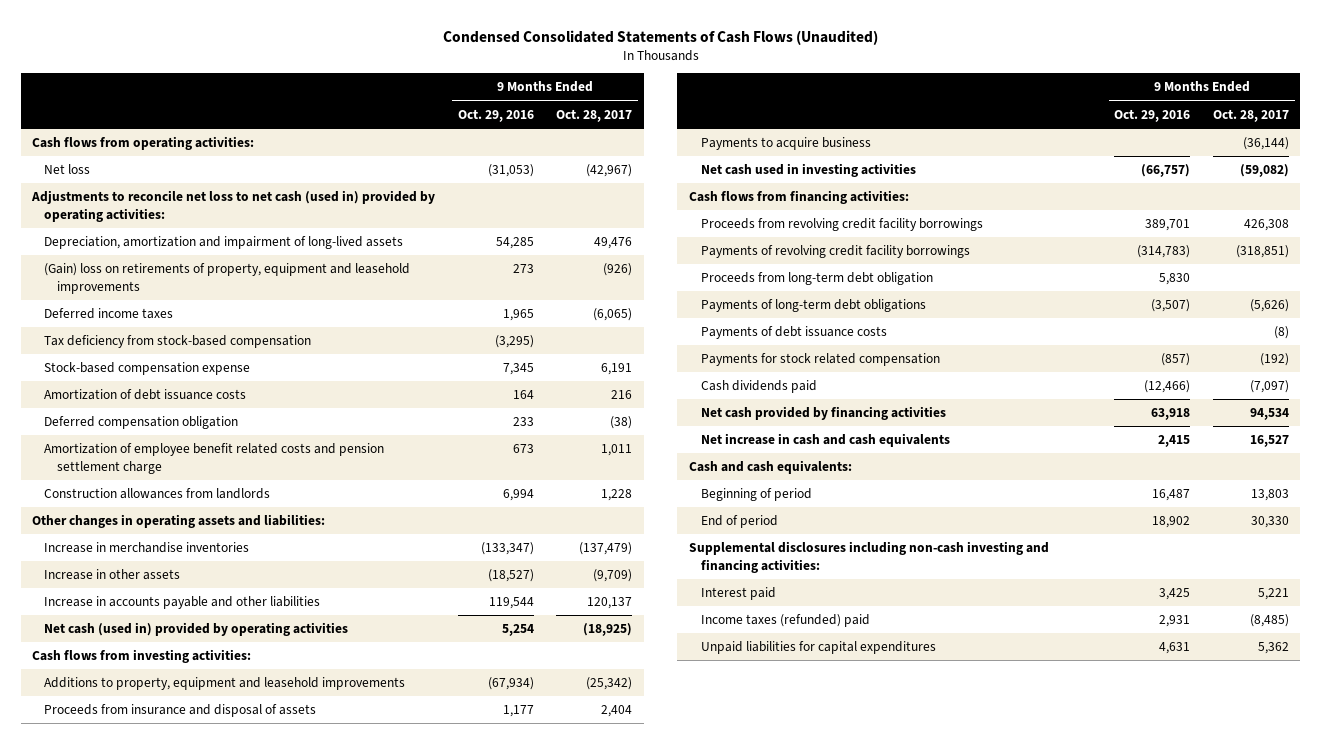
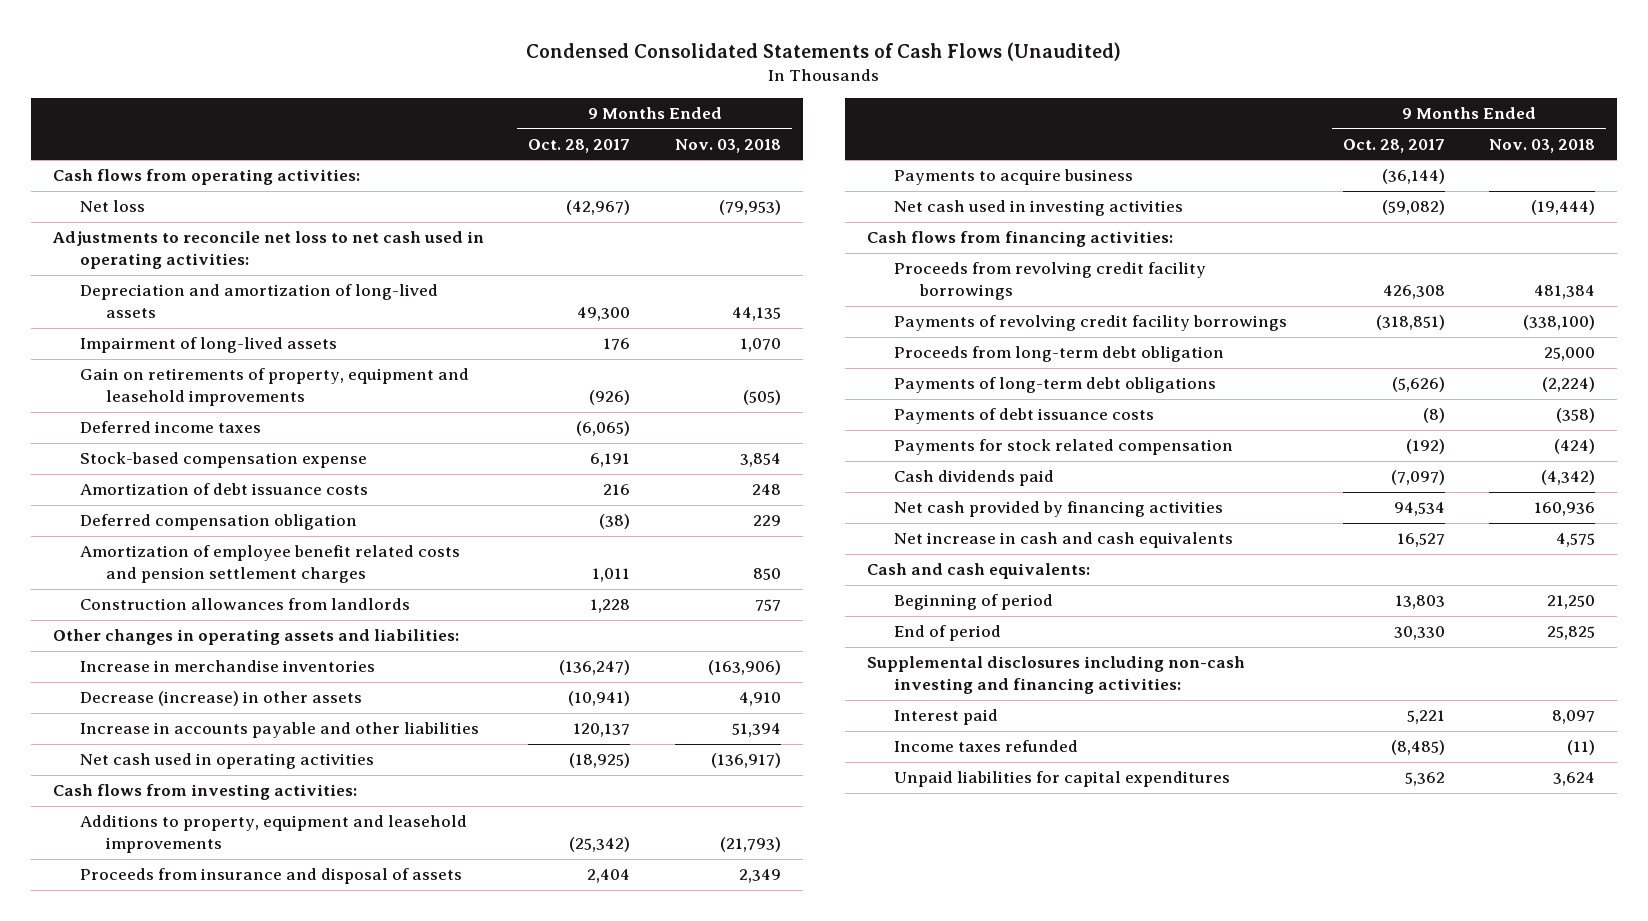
[457,108,534,122] Oct. 29, 2016 -> none
none -> [674,138,781,153] Nov. 03, 2018
[31,190,436,222] Adjustments to reconcile net loss to net cash (used in) provided by operating activities: -> [52,231,485,270] Adjustments to reconcile net loss to net cash used in operating activities:
[44,236,404,250] Depreciation, amortization and impairment of long-lived assets -> [79,284,438,319] Depreciation and amortization of long-lived assets
[594,237,633,250] 49,476 -> [577,307,631,322] 49,300
none -> [79,337,337,354] Impairment of long-lived assets
[44,263,411,294] (Gain) loss on retirements of property, equipment and leasehold improvements -> [79,368,469,407] Gain on retirements of property, equipment and leasehold improvements
[44,335,312,349] Tax deficiency from stock-based compensation -> none
[44,443,385,474] Amortization of employee benefit related costs and pension settlement charge -> [79,545,460,584] Amortization of employee benefit related costs and pension settlement charges
[579,542,633,556] (137,479) -> [559,660,631,676] (136,247)
[44,569,181,581] Increase in other assets -> [79,691,362,707] Decrease (increase) in other assets
[593,569,633,583] (9,709) -> [568,691,631,707] (10,941)
[44,622,349,637] Net cash (used in) provided by operating activities -> [79,753,374,770] Net cash used in operating activities
[701,614,871,628] Income taxes (refunded) paid -> [893,740,1078,753] Income taxes refunded

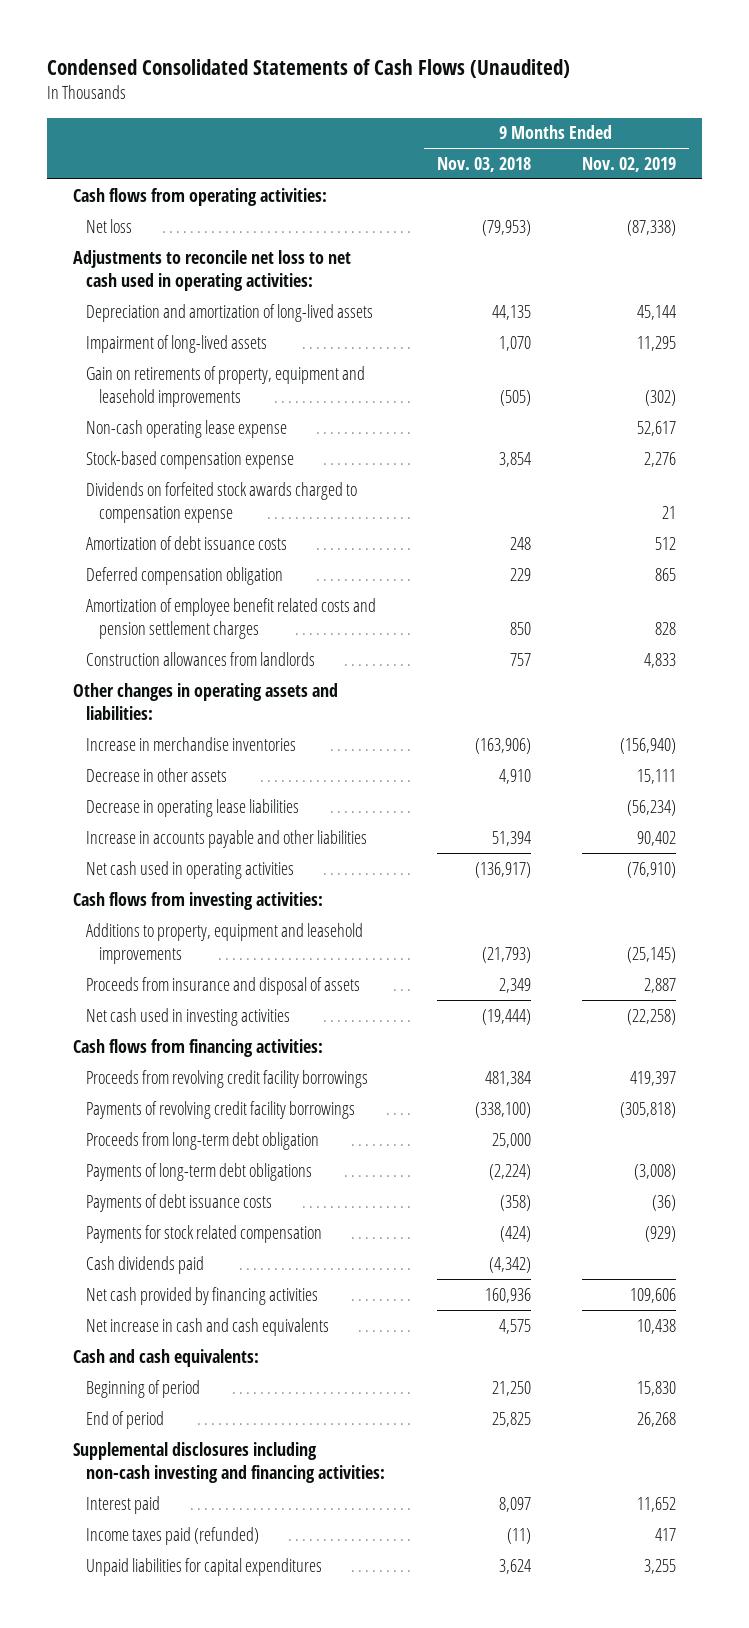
[528,138,631,153] Oct. 28, 2017 -> none
none -> [582,157,677,173] Nov. 02, 2019
[79,421,261,434] Deferred income taxes -> none
none -> [85,419,287,438] Non-cash operating lease expense
none -> [85,481,357,524] Dividends on forfeited stock awards charged to compensation expense
[79,691,362,707] Decrease (increase) in other assets -> [85,767,227,782] Decrease in other assets
none -> [85,798,299,817] Decrease in operating lease liabilities
[893,169,1133,186] Payments to acquire business -> none
[893,740,1078,753] Income taxes refunded -> [85,1526,259,1545] Income taxes paid (refunded)

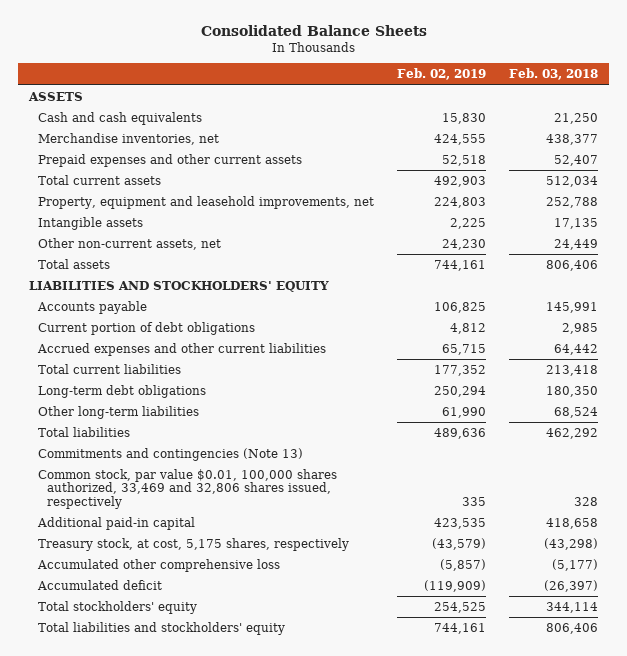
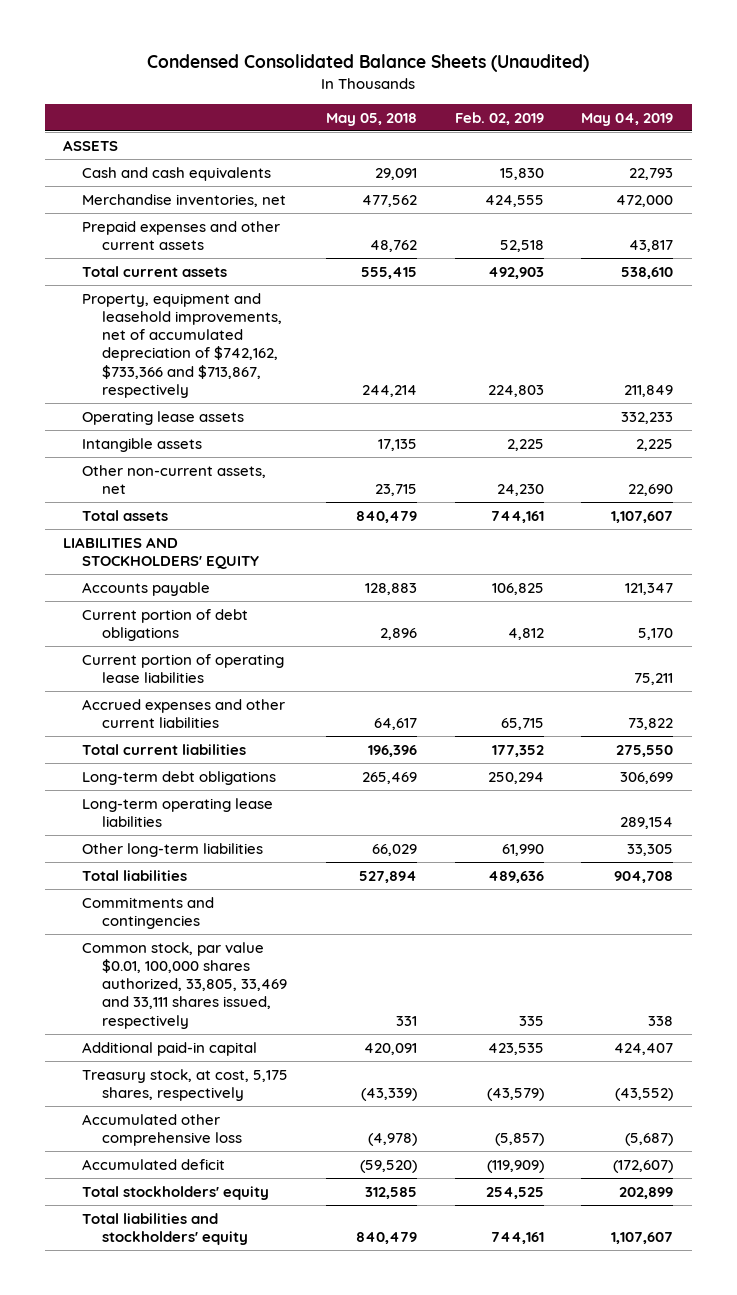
[200,25,427,37] Consolidated Balance Sheets -> [147,54,590,73] Condensed Consolidated Balance Sheets (Unaudited)
[508,68,598,81] Feb. 03, 2018 -> none
none -> [326,112,418,126] May 05, 2018
none -> [581,112,674,126] May 04, 2019
[38,195,375,209] Property, equipment and leasehold improvements, net -> [82,292,282,398] Property, equipment and leasehold improvements, net of accumulated depreciation of $742,162, $733,366 and $713,867, respectively
none -> [82,410,245,425] Operating lease assets
none -> [82,653,285,684] Current portion of operating lease liabilities
none -> [82,797,274,828] Long-term operating lease liabilities
[38,447,304,461] Commitments and contingencies (Note 13) -> [82,896,215,930] Commitments and contingencies
[38,468,338,509] Common stock, par value $0.01, 100,000 shares authorized, 33,469 and 32,806 shares issued, respectively -> [82,941,287,1029] Common stock, par value $0.01, 100,000 shares authorized, 33,805, 33,469 and 33,111 shares issued, respectively

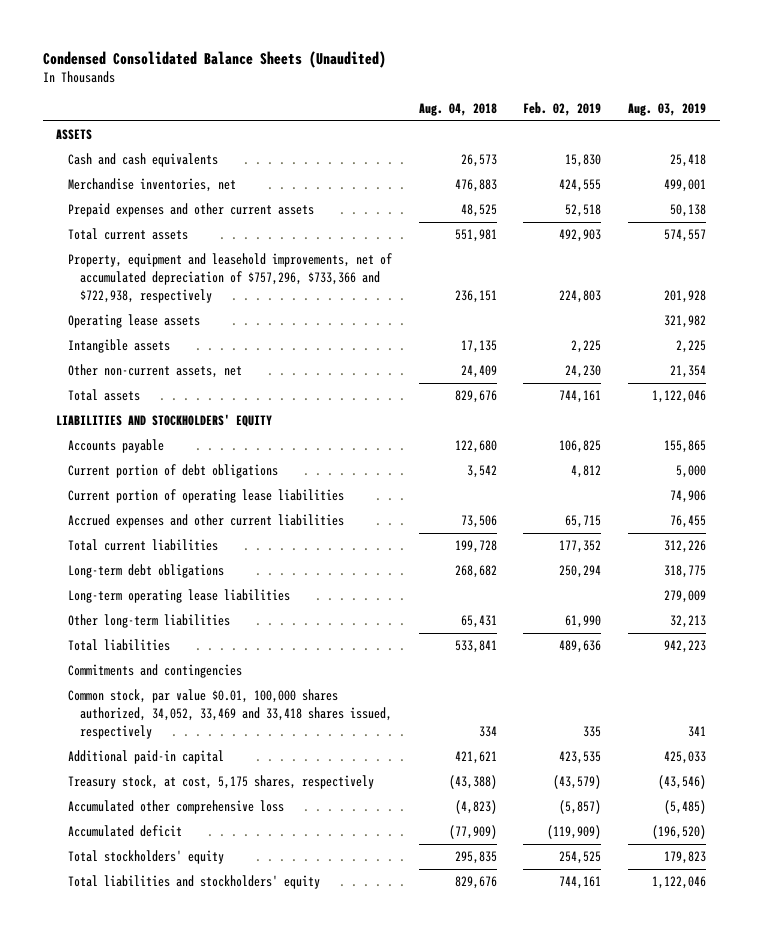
[326,112,418,126] May 05, 2018 -> none
[581,112,674,126] May 04, 2019 -> none
none -> [418,102,497,116] Aug. 04, 2018
none -> [628,102,707,116] Aug. 03, 2019
[82,292,282,398] Property, equipment and leasehold improvements, net of accumulated depreciation of $742,162, $733,366 and $713,867, respectively -> [67,253,392,303] Property, equipment and leasehold improvements, net of accumulated depreciation of $757,296, $733,366 and $722,938, respectively
[82,941,287,1029] Common stock, par value $0.01, 100,000 shares authorized, 33,805, 33,469 and 33,111 shares issued, respectively -> [67,689,392,739] Common stock, par value $0.01, 100,000 shares authorized, 34,052, 33,469 and 33,418 shares issued, respectively

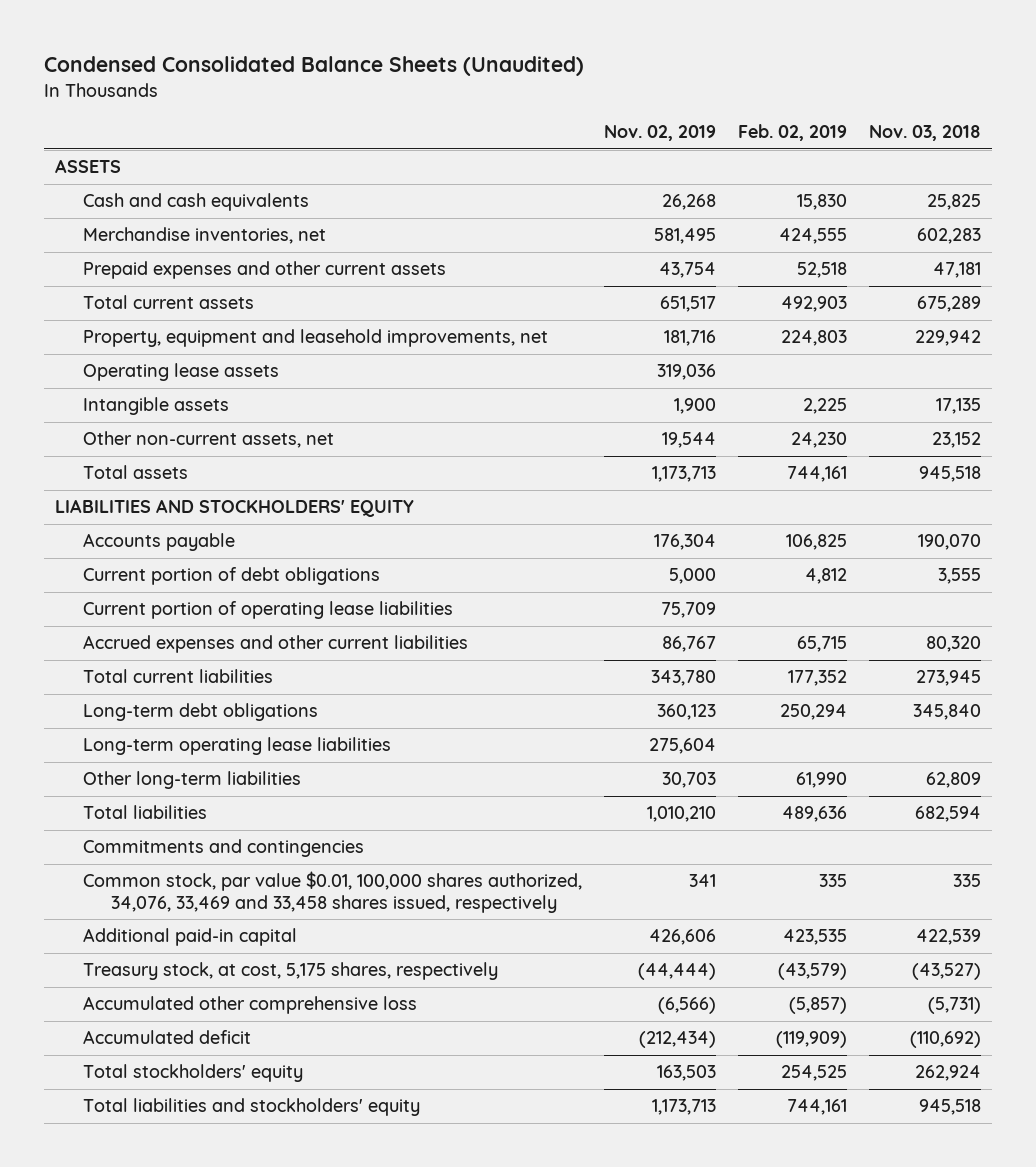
[418,102,497,116] Aug. 04, 2018 -> none
[628,102,707,116] Aug. 03, 2019 -> none
none -> [604,125,717,142] Nov. 02, 2019
none -> [868,125,981,142] Nov. 03, 2018
[67,253,392,303] Property, equipment and leasehold improvements, net of accumulated depreciation of $757,296, $733,366 and $722,938, respectively -> [83,329,549,348] Property, equipment and leasehold improvements, net
[67,689,392,739] Common stock, par value $0.01, 100,000 shares authorized, 34,052, 33,469 and 33,418 shares issued, respectively -> [83,871,583,913] Common stock, par value $0.01, 100,000 shares authorized, 34,076, 33,469 and 33,458 shares issued, respectively

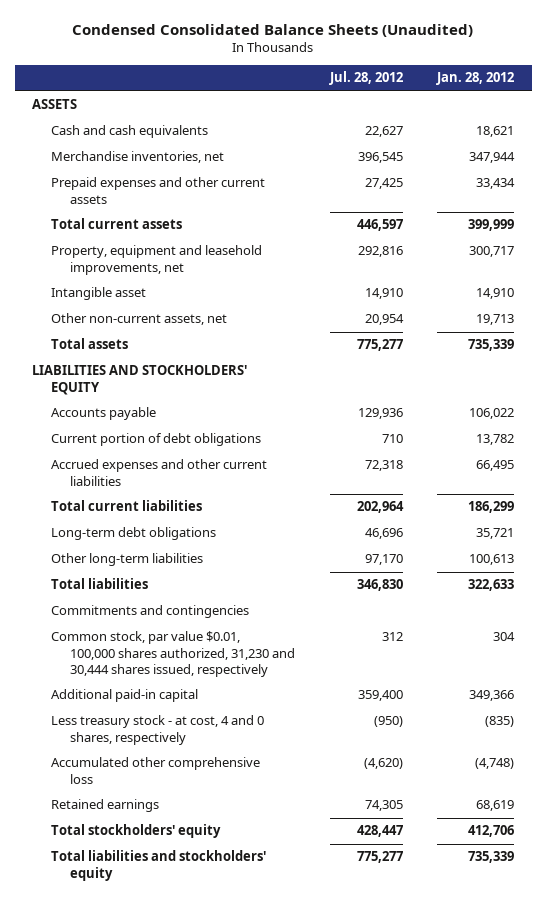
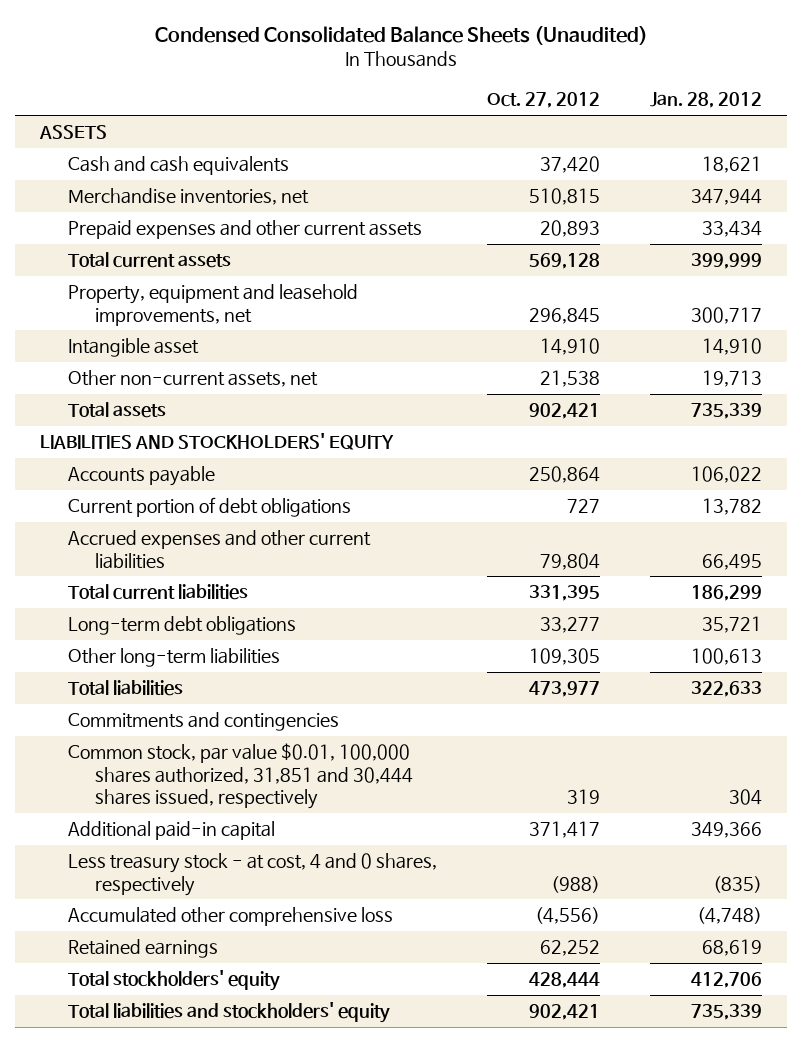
[328,71,403,86] Jul. 28, 2012 -> none
none -> [486,92,600,109] Oct. 27, 2012
[51,631,296,678] Common stock, par value $0.01, 100,000 shares authorized, 31,230 and 30,444 shares issued, respectively -> [67,743,414,809] Common stock, par value $0.01, 100,000 shares authorized, 31,851 and 30,444 shares issued, respectively

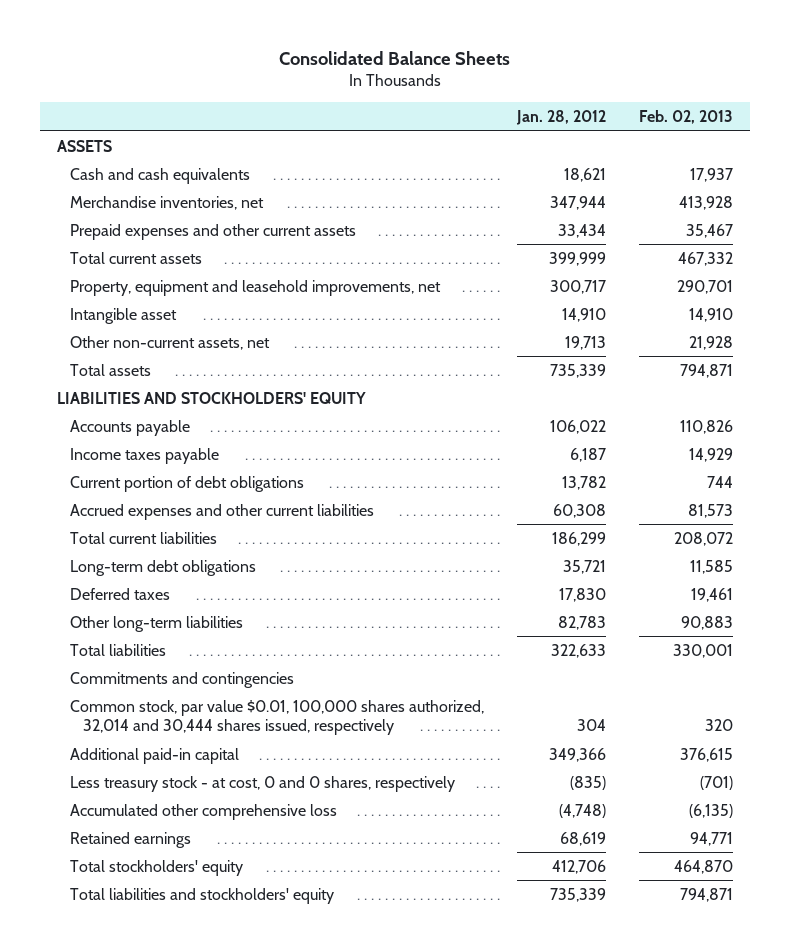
[154,25,648,45] Condensed Consolidated Balance Sheets (Unaudited) -> [278,50,510,65] Consolidated Balance Sheets
[486,92,600,109] Oct. 27, 2012 -> none
none -> [639,110,734,125] Feb. 02, 2013
none -> [69,447,219,464] Income taxes payable
[702,553,763,570] 66,495 -> [552,503,606,518] 60,308
none -> [69,587,170,600] Deferred taxes
[691,648,763,666] 100,613 -> [557,615,606,630] 82,783
[67,743,414,809] Common stock, par value $0.01, 100,000 shares authorized, 31,851 and 30,444 shares issued, respectively -> [69,699,484,736] Common stock, par value $0.01, 100,000 shares authorized, 32,014 and 30,444 shares issued, respectively
[67,853,437,896] Less treasury stock - at cost, 4 and 0 shares, respectively -> [69,775,455,792] Less treasury stock - at cost, 0 and 0 shares, respectively

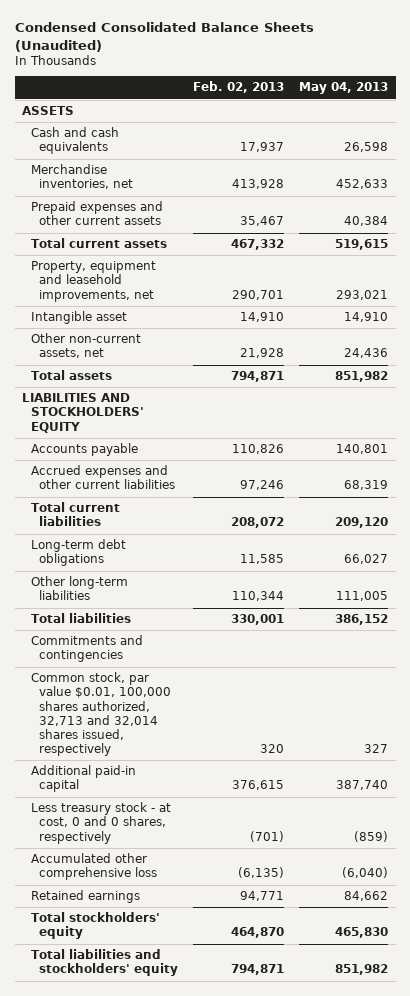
[278,50,510,65] Consolidated Balance Sheets -> [14,22,314,52] Condensed Consolidated Balance Sheets (Unaudited)
[515,110,606,126] Jan. 28, 2012 -> none
none -> [299,82,389,95] May 04, 2013
[69,447,219,464] Income taxes payable -> none
[69,475,304,492] Current portion of debt obligations -> none
[688,503,734,518] 81,573 -> [240,480,285,491] 97,246
[69,587,170,600] Deferred taxes -> none
[681,615,734,630] 90,883 -> [232,591,285,602] 110,344
[69,699,484,736] Common stock, par value $0.01, 100,000 shares authorized, 32,014 and 30,444 shares issued, respectively -> [30,672,172,757] Common stock, par value $0.01, 100,000 shares authorized, 32,713 and 32,014 shares issued, respectively

